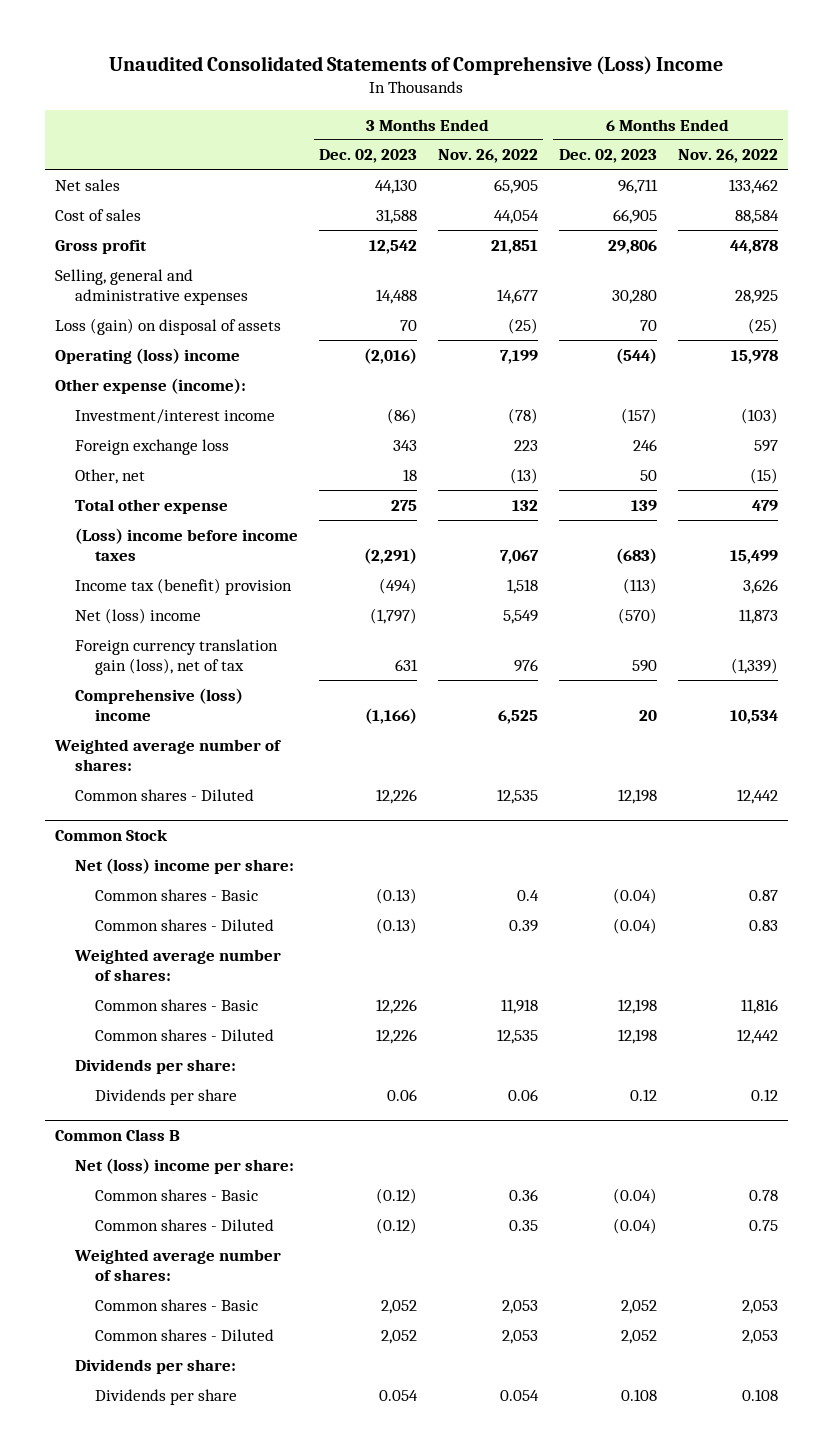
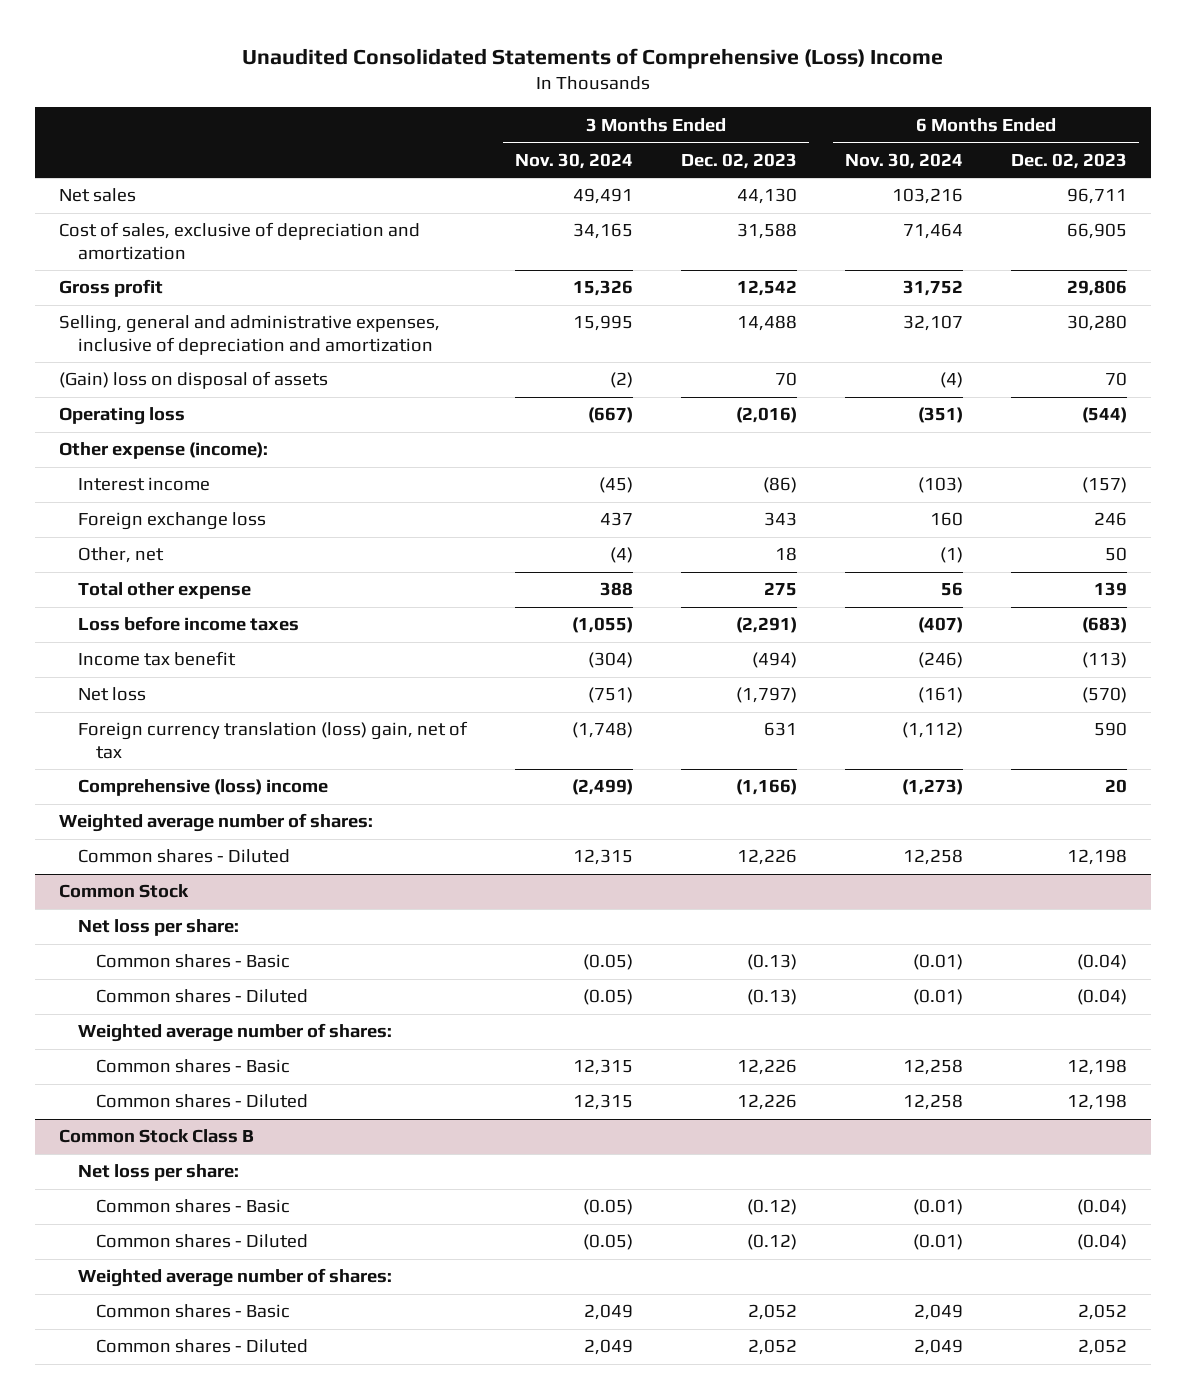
[437,149,538,164] Nov. 26, 2022 -> none
[677,149,778,164] Nov. 26, 2022 -> none
none -> [514,152,633,169] Nov. 30, 2024
none -> [844,152,963,169] Nov. 30, 2024
[55,208,142,221] Cost of sales -> [59,222,421,260] Cost of sales, exclusive of depreciation and amortization
[55,268,249,305] Selling, general and administrative expenses -> [59,315,441,355] Selling, general and administrative expenses, inclusive of depreciation and amortization
[55,317,282,335] Loss (gain) on disposal of assets -> [59,371,329,390] (Gain) loss on disposal of assets
[55,347,241,364] Operating (loss) income -> [59,407,186,426] Operating loss
[75,408,276,424] Investment/interest income -> [77,477,210,492] Interest income
[75,527,299,561] (Loss) income before income taxes -> [77,616,299,632] Loss before income taxes
[75,577,293,595] Income tax (benefit) provision -> [77,651,236,667] Income tax benefit
[75,607,202,624] Net (loss) income -> [77,687,146,702] Net loss
[75,638,279,675] Foreign currency translation gain (loss), net of tax -> [77,721,468,759] Foreign currency translation (loss) gain, net of tax
[75,857,295,874] Net (loss) income per share: -> [77,919,239,937] Net loss per share:
[75,1058,237,1074] Dividends per share: -> none
[95,1088,238,1105] Dividends per share -> none
[55,1128,181,1141] Common Class B -> [59,1129,255,1144] Common Stock Class B
[75,1157,295,1174] Net (loss) income per share: -> [77,1164,239,1182] Net loss per share:
[75,1358,237,1374] Dividends per share: -> none
[95,1388,238,1405] Dividends per share -> none

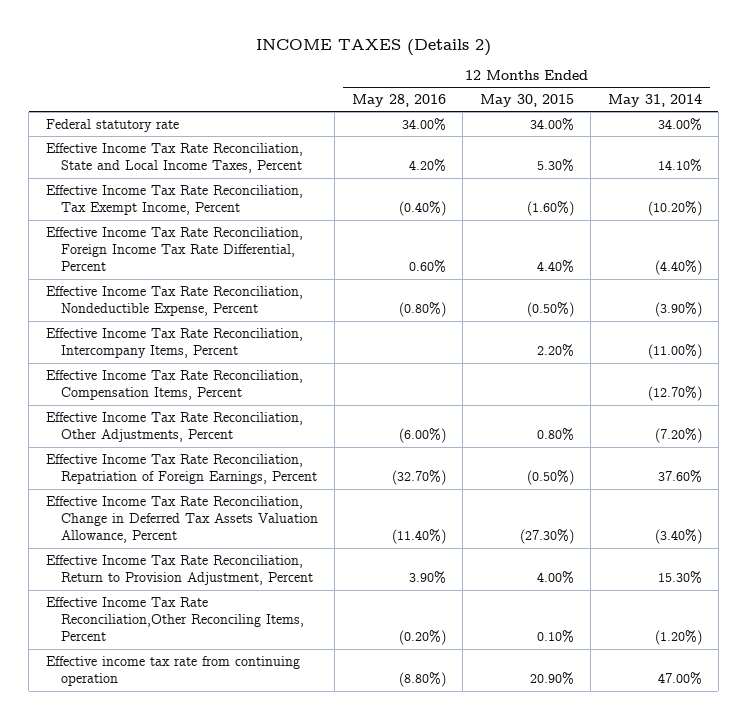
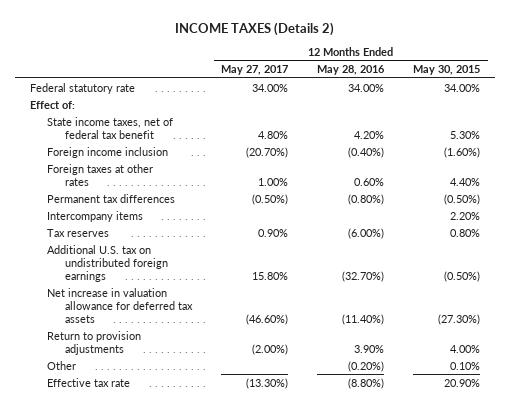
[607,93,702,107] May 31, 2014 -> none
none -> [220,65,288,76] May 27, 2017
[45,369,303,401] Effective Income Tax Rate Reconciliation, Compensation Items, Percent -> none
none -> [29,100,75,109] Effect of:
[45,142,303,174] Effective Income Tax Rate Reconciliation, State and Local Income Taxes, Percent -> [47,116,174,139] State income taxes, net of federal tax benefit
[45,184,303,216] Effective Income Tax Rate Reconciliation, Tax Exempt Income, Percent -> [47,146,169,158] Foreign income inclusion
[45,226,303,272] Effective Income Tax Rate Reconciliation, Foreign Income Tax Rate Differential, Percent -> [47,163,154,186] Foreign taxes at other rates
[45,285,303,317] Effective Income Tax Rate Reconciliation, Nondeductible Expense, Percent -> [47,193,176,203] Permanent tax differences
[45,327,303,359] Effective Income Tax Rate Reconciliation, Intercompany Items, Percent -> [47,210,144,222] Intercompany items
[45,411,303,443] Effective Income Tax Rate Reconciliation, Other Adjustments, Percent -> [47,228,110,237] Tax reserves
[45,453,317,485] Effective Income Tax Rate Reconciliation, Repatriation of Foreign Earnings, Percent -> [47,244,168,282] Additional U.S. tax on undistributed foreign earnings
[45,495,318,544] Effective Income Tax Rate Reconciliation, Change in Deferred Tax Assets Valuation Allowance, Percent -> [47,287,193,323] Net increase in valuation allowance for deferred tax assets
[45,554,313,586] Effective Income Tax Rate Reconciliation, Return to Provision Adjustment, Percent -> [47,330,142,355] Return to provision adjustments
[45,596,304,642] Effective Income Tax Rate Reconciliation,Other Reconciling Items, Percent -> [47,360,77,370] Other
[45,655,300,687] Effective income tax rate from continuing operation -> [47,377,131,387] Effective tax rate

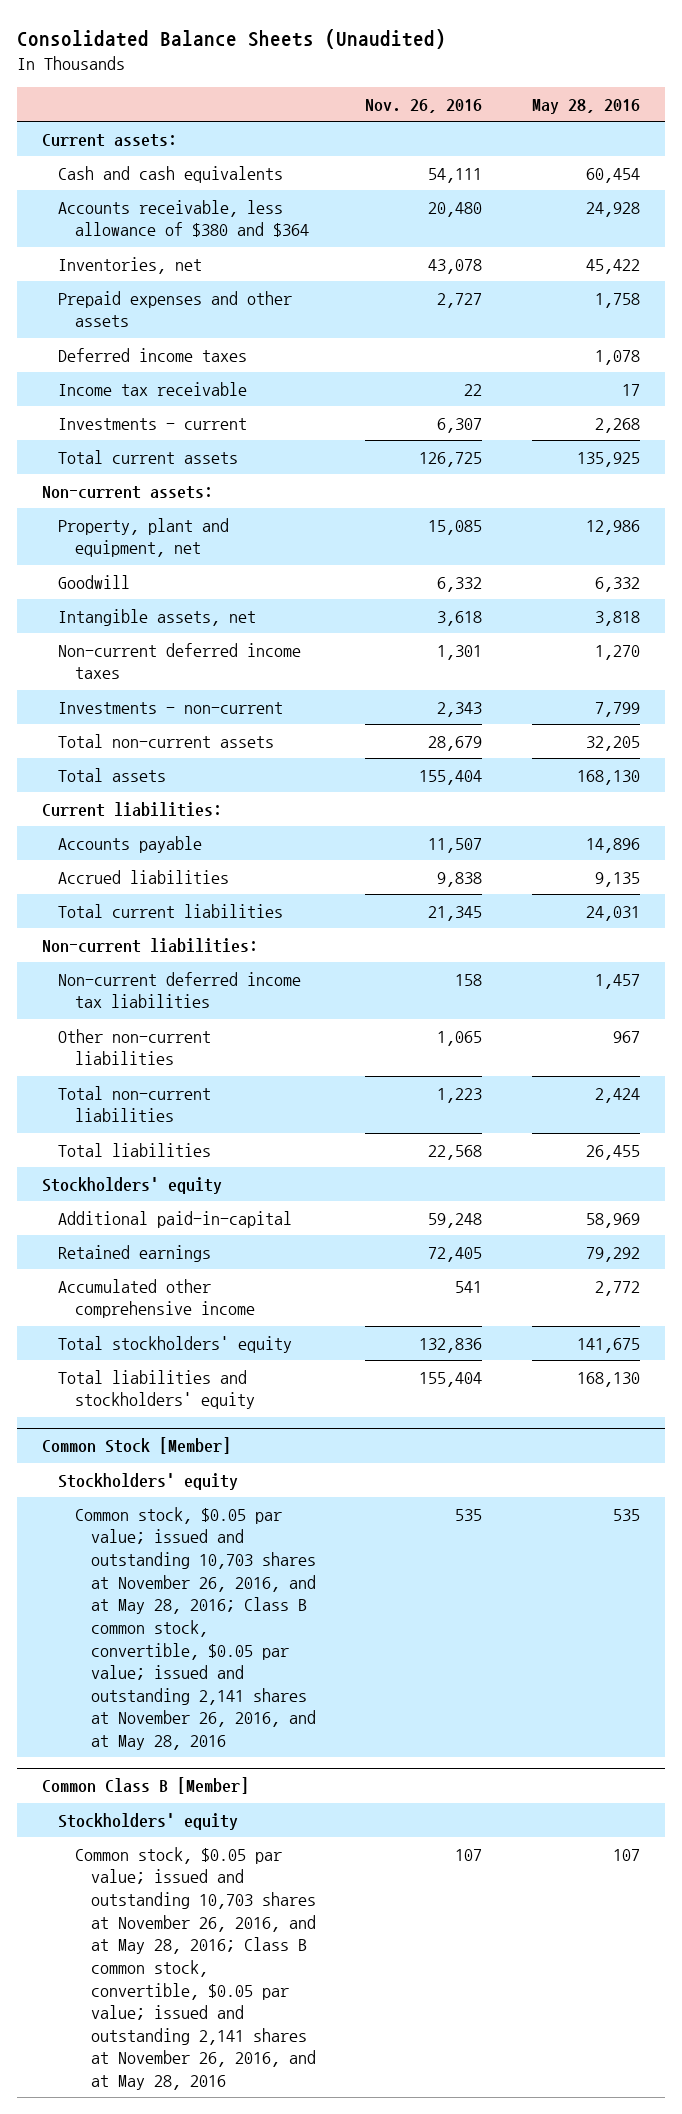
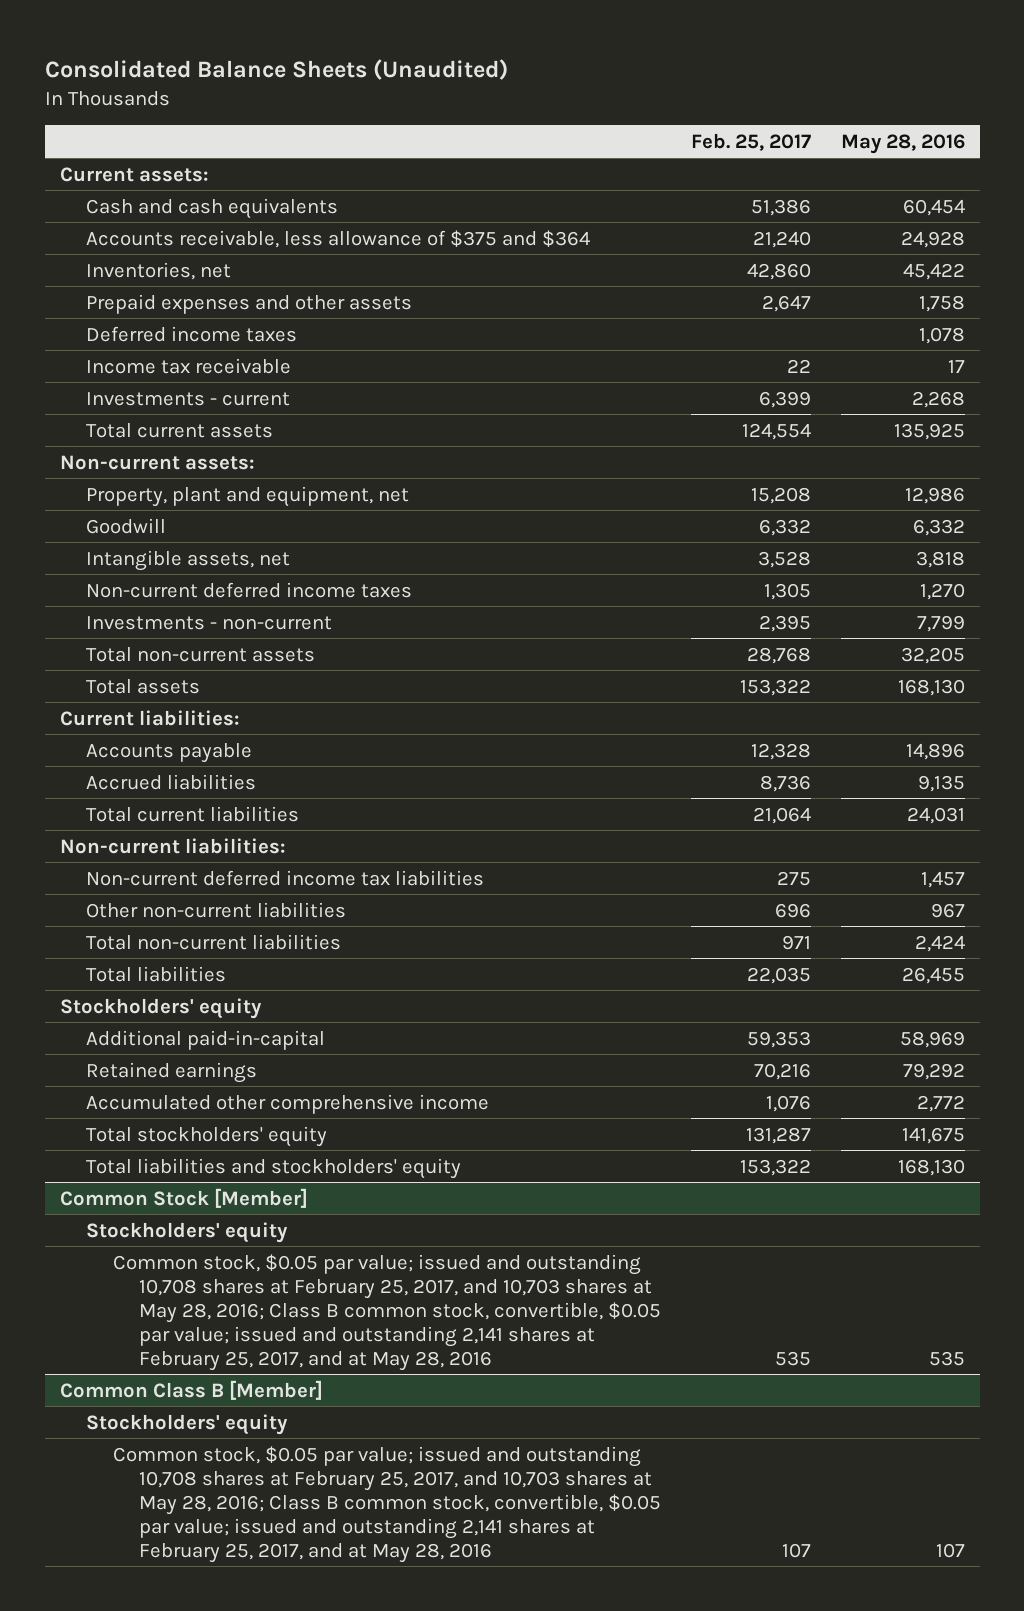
[365,98,483,113] Nov. 26, 2016 -> none
none -> [690,132,811,151] Feb. 25, 2017
[58,199,309,238] Accounts receivable, less allowance of $380 and $364 -> [86,229,591,248] Accounts receivable, less allowance of $375 and $364
[74,1506,316,1750] Common stock, $0.05 par value; issued and outstanding 10,703 shares at November 26, 2016, and at May 28, 2016; Class B common stock, convertible, $0.05 par value; issued and outstanding 2,141 shares at November 26, 2016, and at May 28, 2016 -> [112,1253,662,1371] Common stock, $0.05 par value; issued and outstanding 10,708 shares at February 25, 2017, and 10,703 shares at May 28, 2016; Class B common stock, convertible, $0.05 par value; issued and outstanding 2,141 shares at February 25, 2017, and at May 28, 2016
[74,1846,316,2090] Common stock, $0.05 par value; issued and outstanding 10,703 shares at November 26, 2016, and at May 28, 2016; Class B common stock, convertible, $0.05 par value; issued and outstanding 2,141 shares at November 26, 2016, and at May 28, 2016 -> [112,1445,662,1563] Common stock, $0.05 par value; issued and outstanding 10,708 shares at February 25, 2017, and 10,703 shares at May 28, 2016; Class B common stock, convertible, $0.05 par value; issued and outstanding 2,141 shares at February 25, 2017, and at May 28, 2016

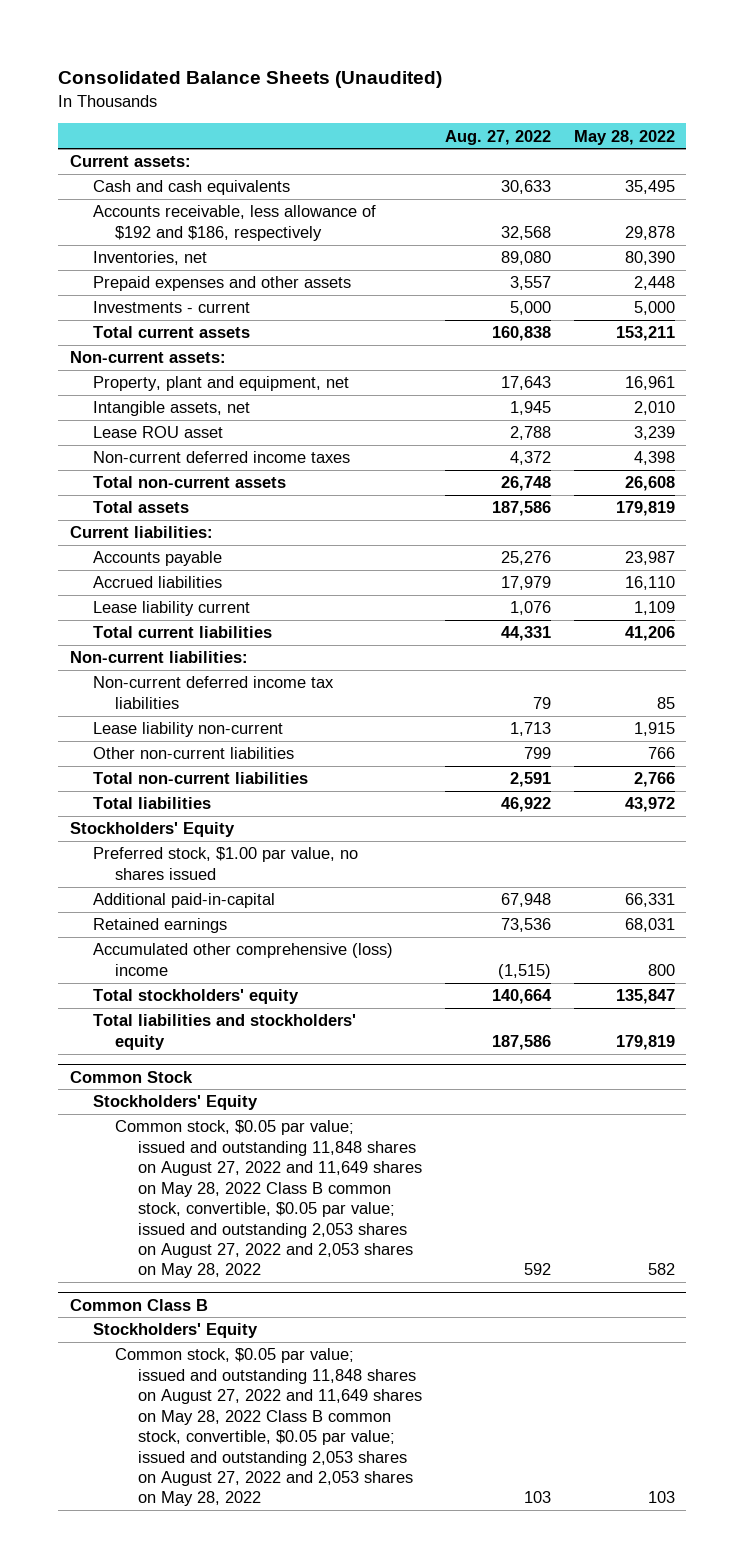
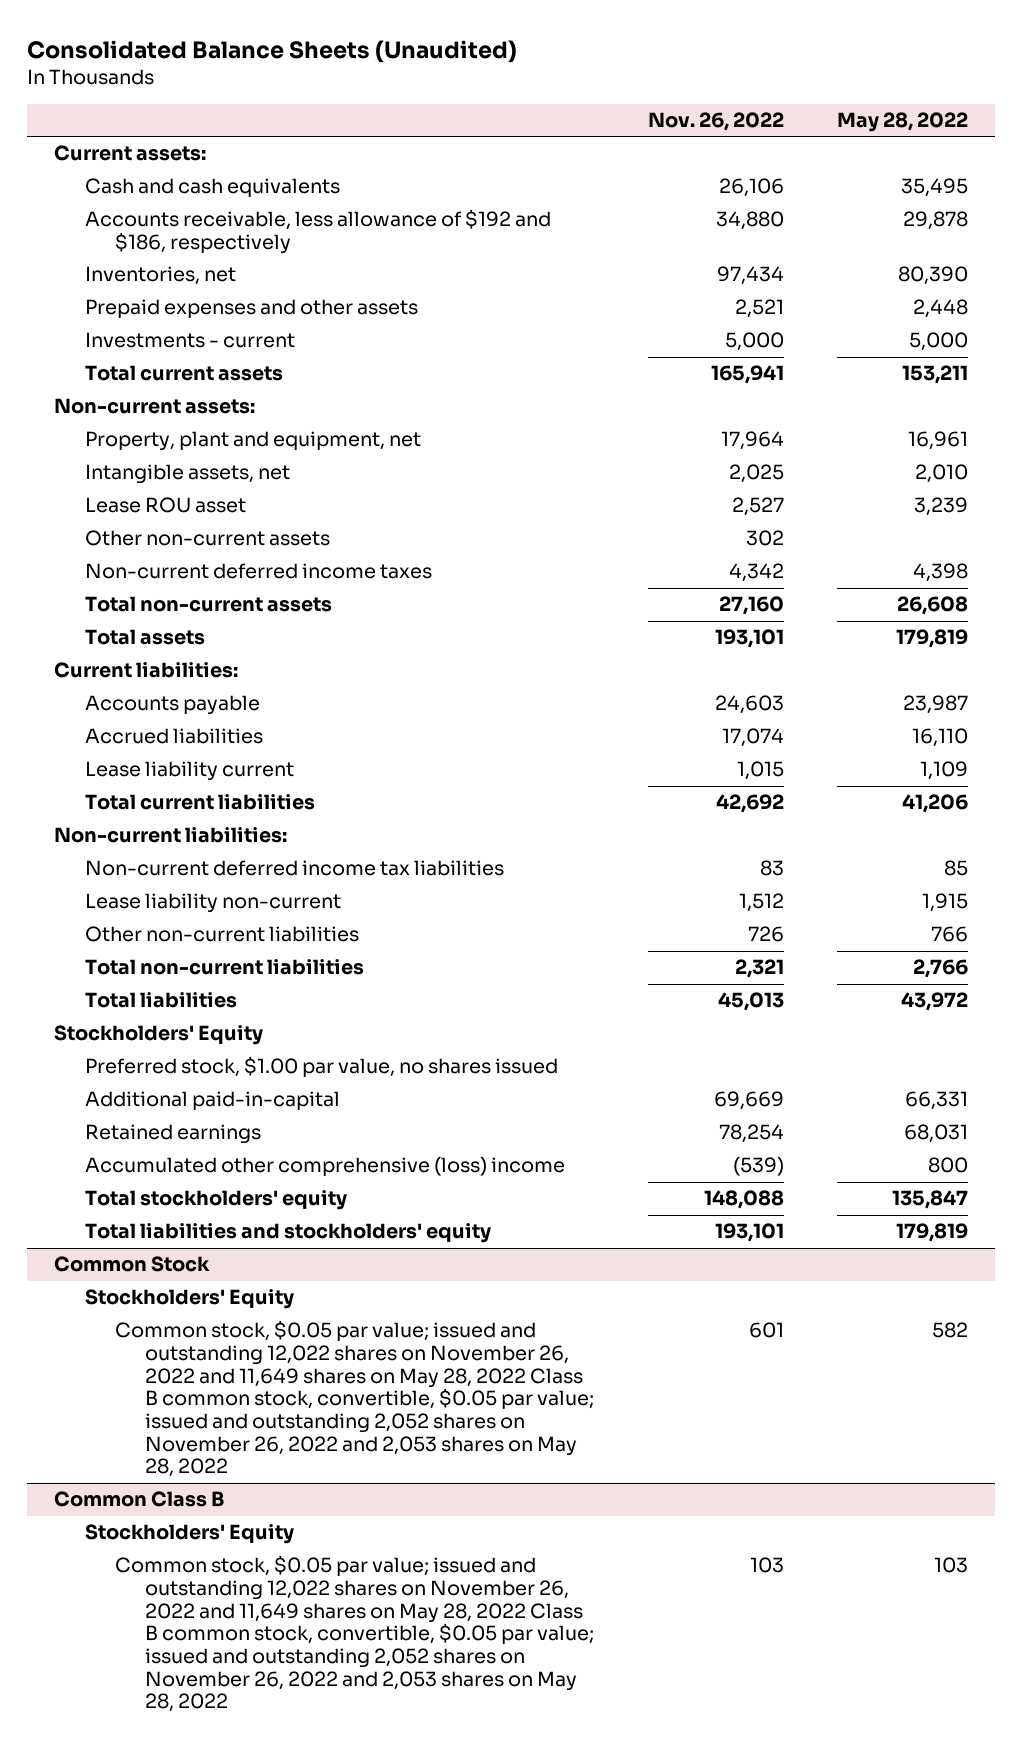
[445,129,552,145] Aug. 27, 2022 -> none
none -> [647,112,784,132] Nov. 26, 2022
none -> [84,530,330,547] Other non-current assets
[115,1120,423,1279] Common stock, $0.05 par value; issued and outstanding 11,848 shares on August 27, 2022 and 11,649 shares on May 28, 2022 Class B common stock, convertible, $0.05 par value; issued and outstanding 2,053 shares on August 27, 2022 and 2,053 shares on May 28, 2022 -> [114,1320,595,1478] Common stock, $0.05 par value; issued and outstanding 12,022 shares on November 26, 2022 and 11,649 shares on May 28, 2022 Class B common stock, convertible, $0.05 par value; issued and outstanding 2,052 shares on November 26, 2022 and 2,053 shares on May 28, 2022
[115,1348,423,1507] Common stock, $0.05 par value; issued and outstanding 11,848 shares on August 27, 2022 and 11,649 shares on May 28, 2022 Class B common stock, convertible, $0.05 par value; issued and outstanding 2,053 shares on August 27, 2022 and 2,053 shares on May 28, 2022 -> [114,1555,595,1713] Common stock, $0.05 par value; issued and outstanding 12,022 shares on November 26, 2022 and 11,649 shares on May 28, 2022 Class B common stock, convertible, $0.05 par value; issued and outstanding 2,052 shares on November 26, 2022 and 2,053 shares on May 28, 2022

